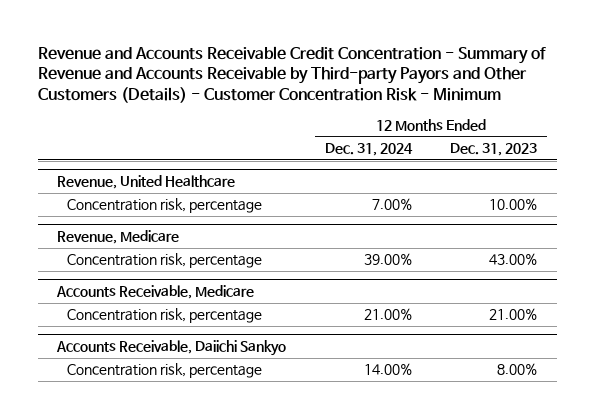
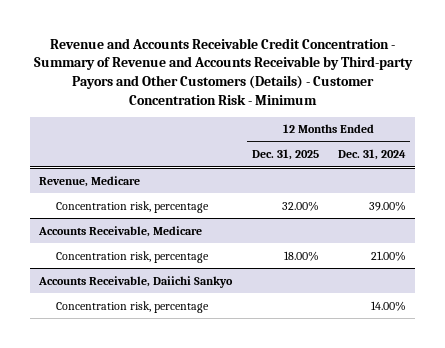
[450,143,538,157] Dec. 31, 2023 -> none
none -> [251,149,319,161] Dec. 31, 2025
[57,174,236,189] Revenue, United Healthcare -> none
[67,198,263,214] Concentration risk, percentage -> none

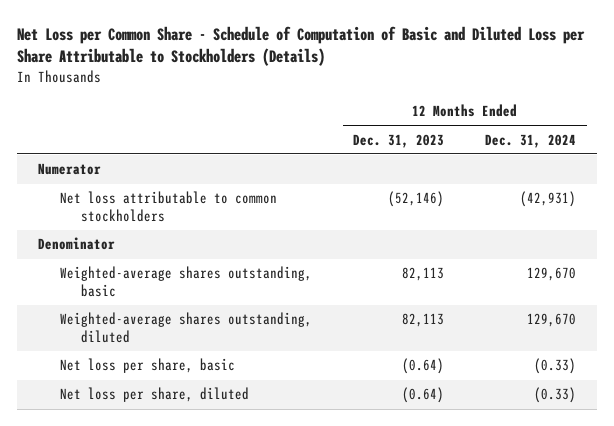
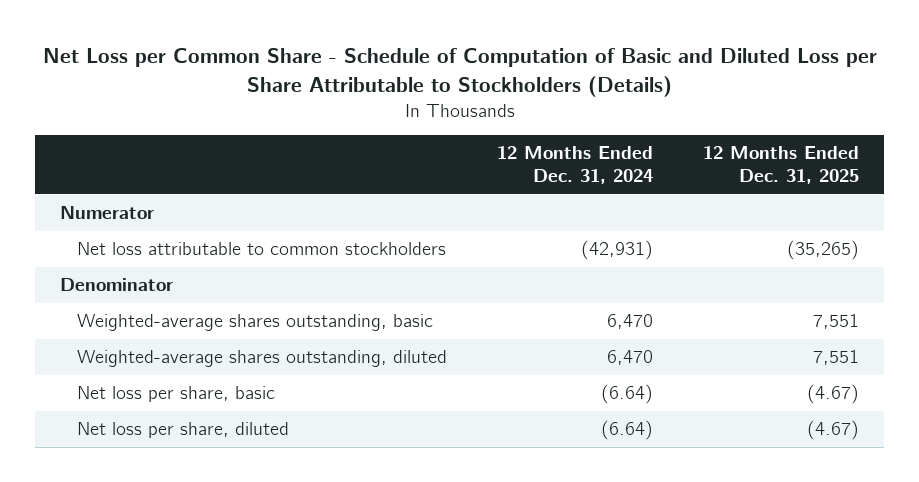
[352,133,444,148] Dec. 31, 2023 -> none
none -> [703,146,860,185] 12 Months Ended Dec. 31, 2025
[527,267,577,282] 129,670 -> [606,314,653,330] 6,470
[527,313,577,328] 129,670 -> [606,350,653,366] 6,470
[534,358,577,375] (0.33) -> [600,384,653,405] (6.64)
[534,387,577,404] (0.33) -> [600,420,653,441] (6.64)

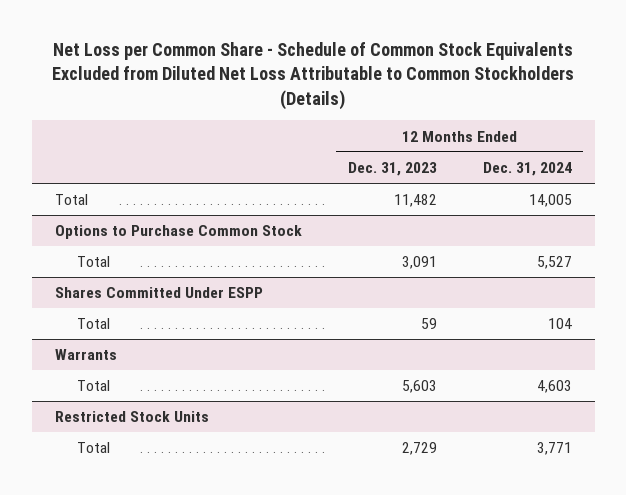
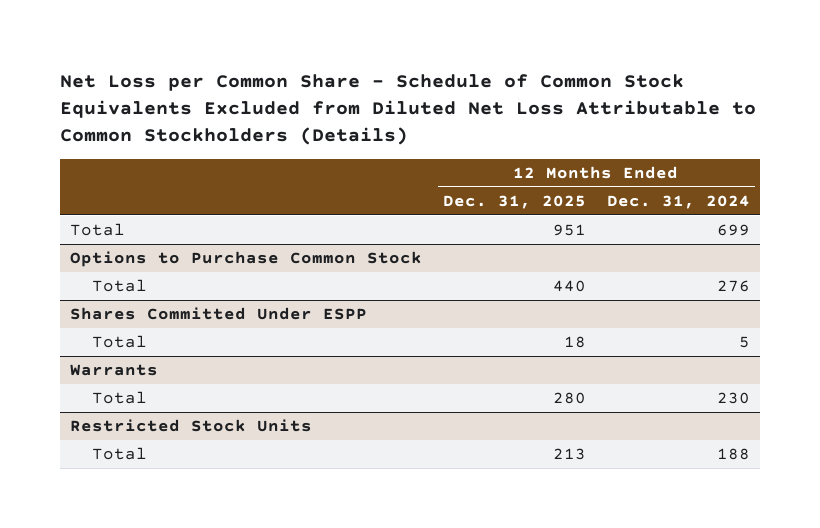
[347,162,437,177] Dec. 31, 2023 -> none
none -> [443,194,587,209] Dec. 31, 2025
[528,194,572,208] 14,005 -> [716,224,750,237] 699
[536,256,572,270] 5,527 -> [716,280,750,293] 276
[547,318,572,330] 104 -> [738,336,750,349] 5
[536,380,572,394] 4,603 -> [716,392,750,405] 230
[536,442,572,456] 3,771 -> [716,448,750,461] 188

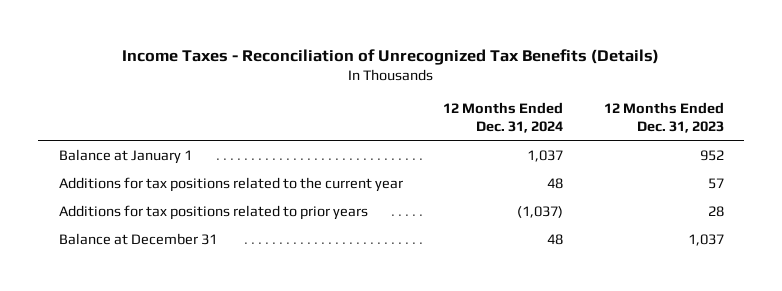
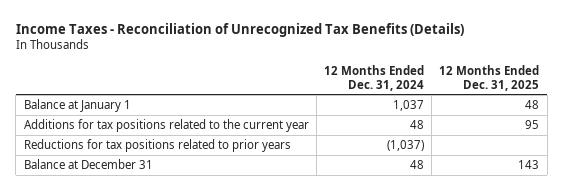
[603,102,724,133] 12 Months Ended Dec. 31, 2023 -> none
none -> [439,64,540,91] 12 Months Ended Dec. 31, 2025
[58,204,368,220] Additions for tax positions related to prior years -> [23,139,291,153] Reductions for tax positions related to prior years

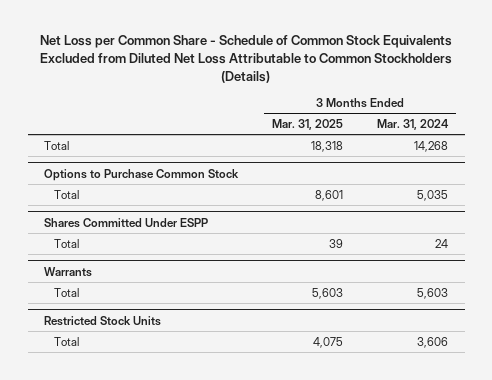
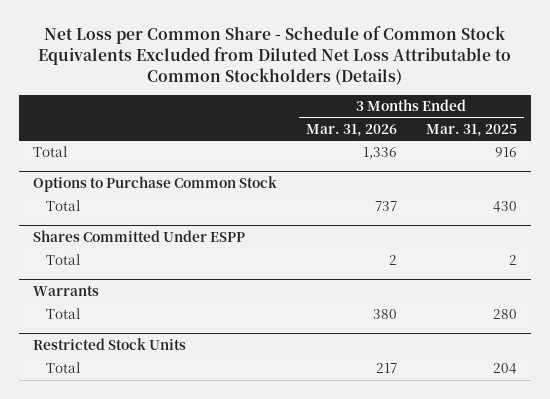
[376,119,449,131] Mar. 31, 2024 -> none
none -> [305,124,397,138] Mar. 31, 2026
[311,140,344,152] 18,318 -> [494,147,517,158] 916
[315,189,344,201] 8,601 -> [492,201,517,213] 430
[329,238,344,248] 39 -> [508,255,517,266] 2
[312,287,344,299] 5,603 -> [492,309,517,320] 280
[313,336,344,348] 4,075 -> [492,363,517,375] 204

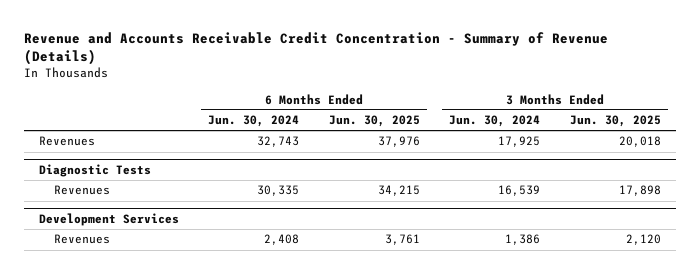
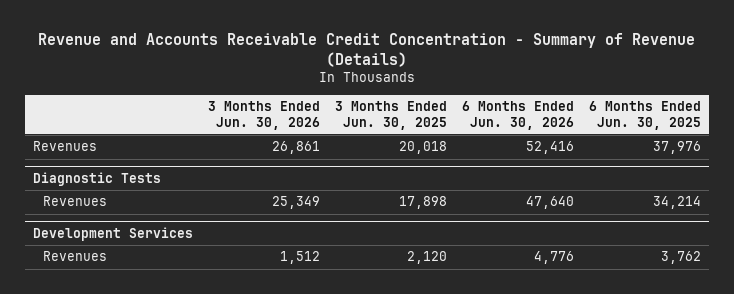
[208,115,300,128] Jun. 30, 2024 -> none
[449,115,541,128] Jun. 30, 2024 -> none
none -> [207,101,320,130] 3 Months Ended Jun. 30, 2026
none -> [461,101,574,130] 6 Months Ended Jun. 30, 2026
[377,185,420,197] 34,215 -> [653,196,702,210] 34,214
[384,234,420,246] 3,761 -> [661,251,702,265] 3,762

